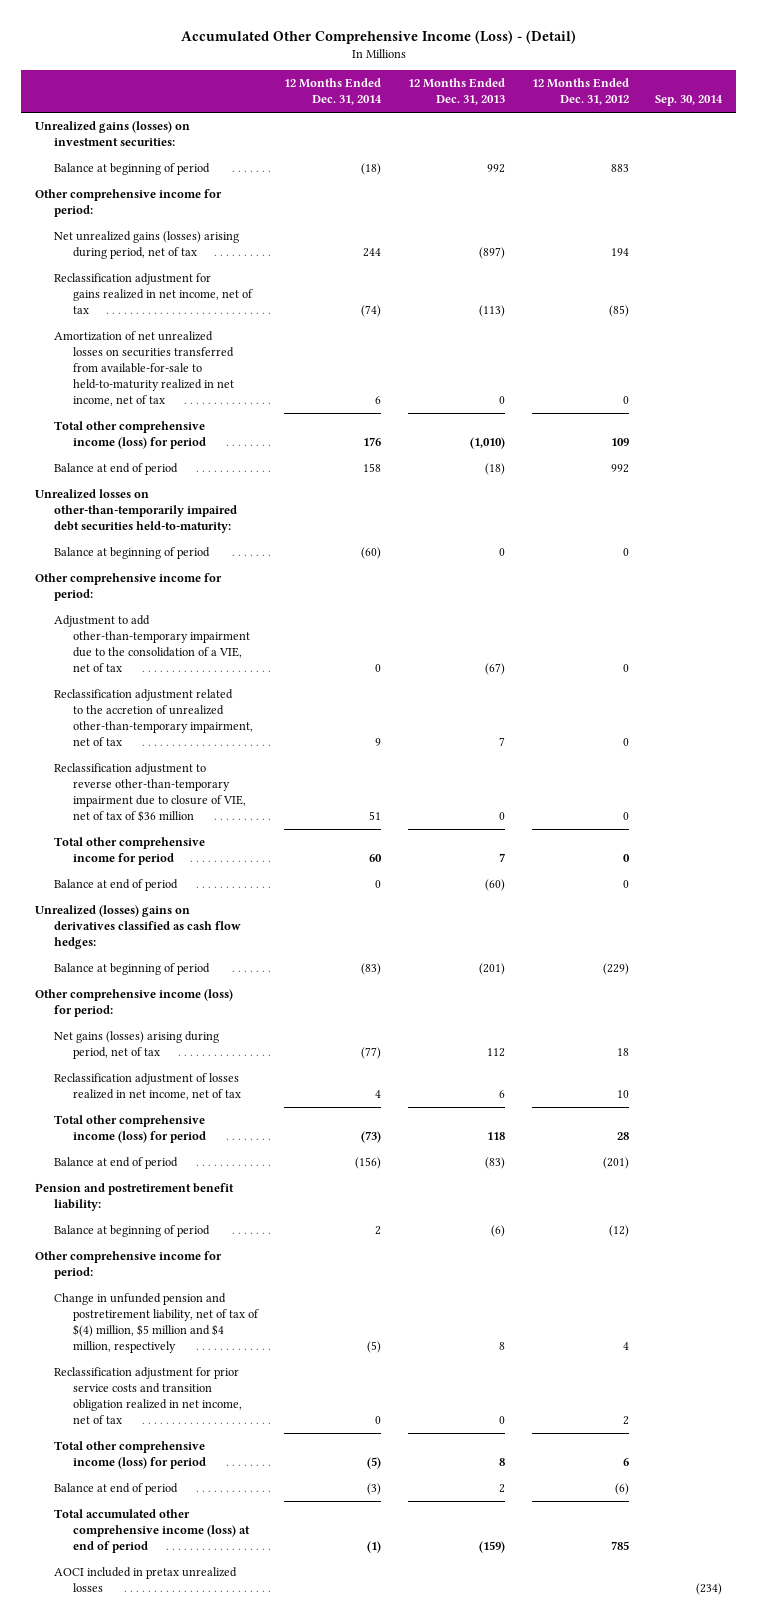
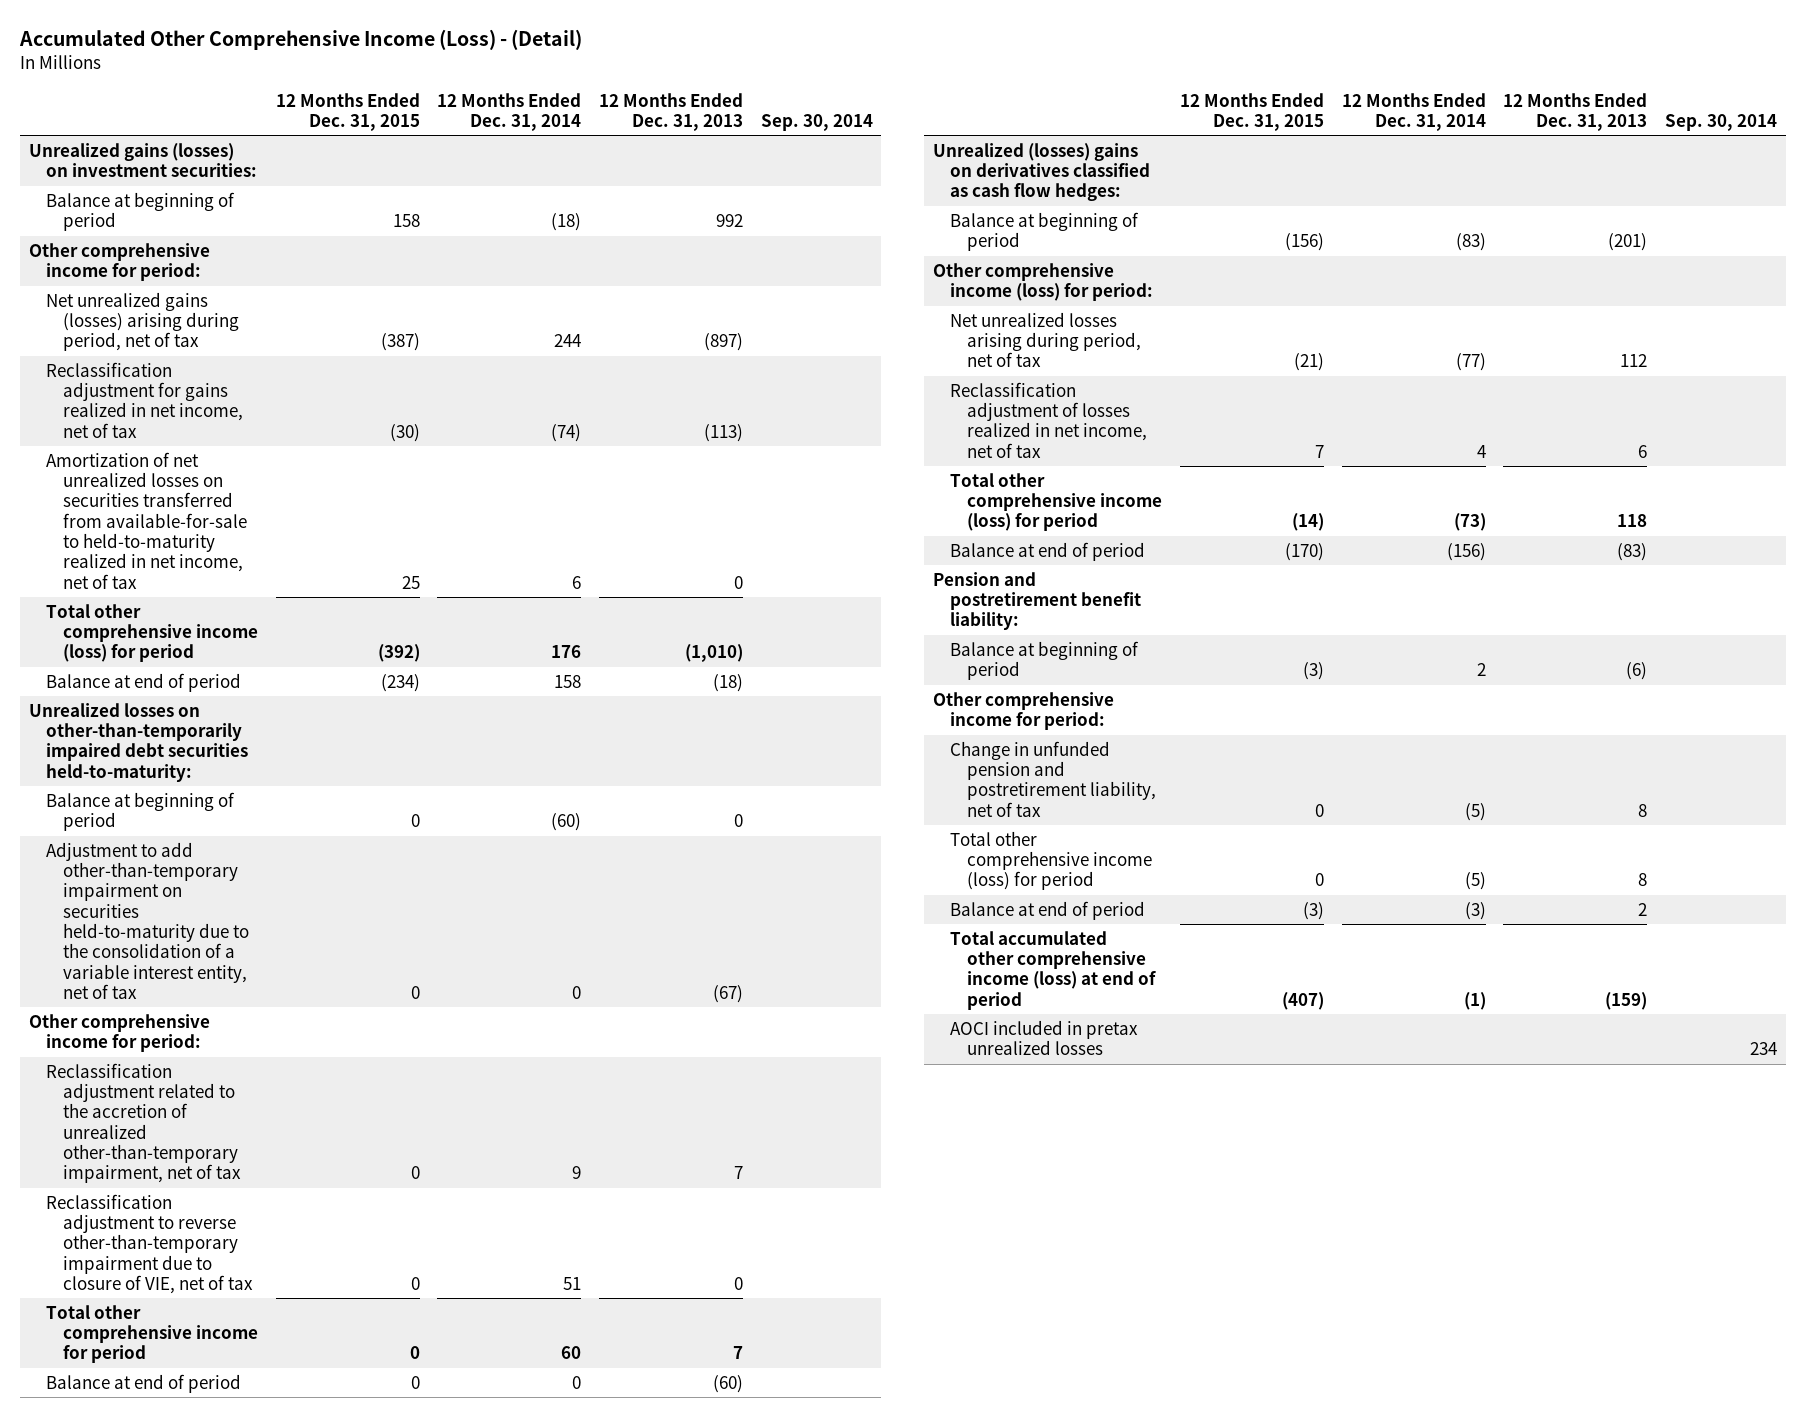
[531,78,629,106] 12 Months Ended Dec. 31, 2012 -> none
none -> [275,92,420,132] 12 Months Ended Dec. 31, 2015
none -> [45,841,250,999] Adjustment to add other-than-temporary impairment on securities held-to-maturity due to the consolidation of a variable interest entity, net of tax
[53,614,250,673] Adjustment to add other-than-temporary impairment due to the consolidation of a VIE, net of tax -> none
[53,762,246,823] Reclassification adjustment to reverse other-than-temporary impairment due to closure of VIE, net of tax of $36 million -> [45,1193,254,1295] Reclassification adjustment to reverse other-than-temporary impairment due to closure of VIE, net of tax
[53,1030,219,1060] Net gains (losses) arising during period, net of tax -> [949,311,1142,368] Net unrealized losses arising during period, net of tax
[53,1366,242,1425] Reclassification adjustment for prior service costs and transition obligation realized in net income, net of tax -> none
[53,1292,259,1354] Change in unfunded pension and postretirement liability, net of tax of $(4) million, $5 million and $4 million, respectively -> [949,740,1157,817] Change in unfunded pension and postretirement liability, net of tax
[696,1583,723,1596] (234) -> [1749,1042,1777,1056] 234

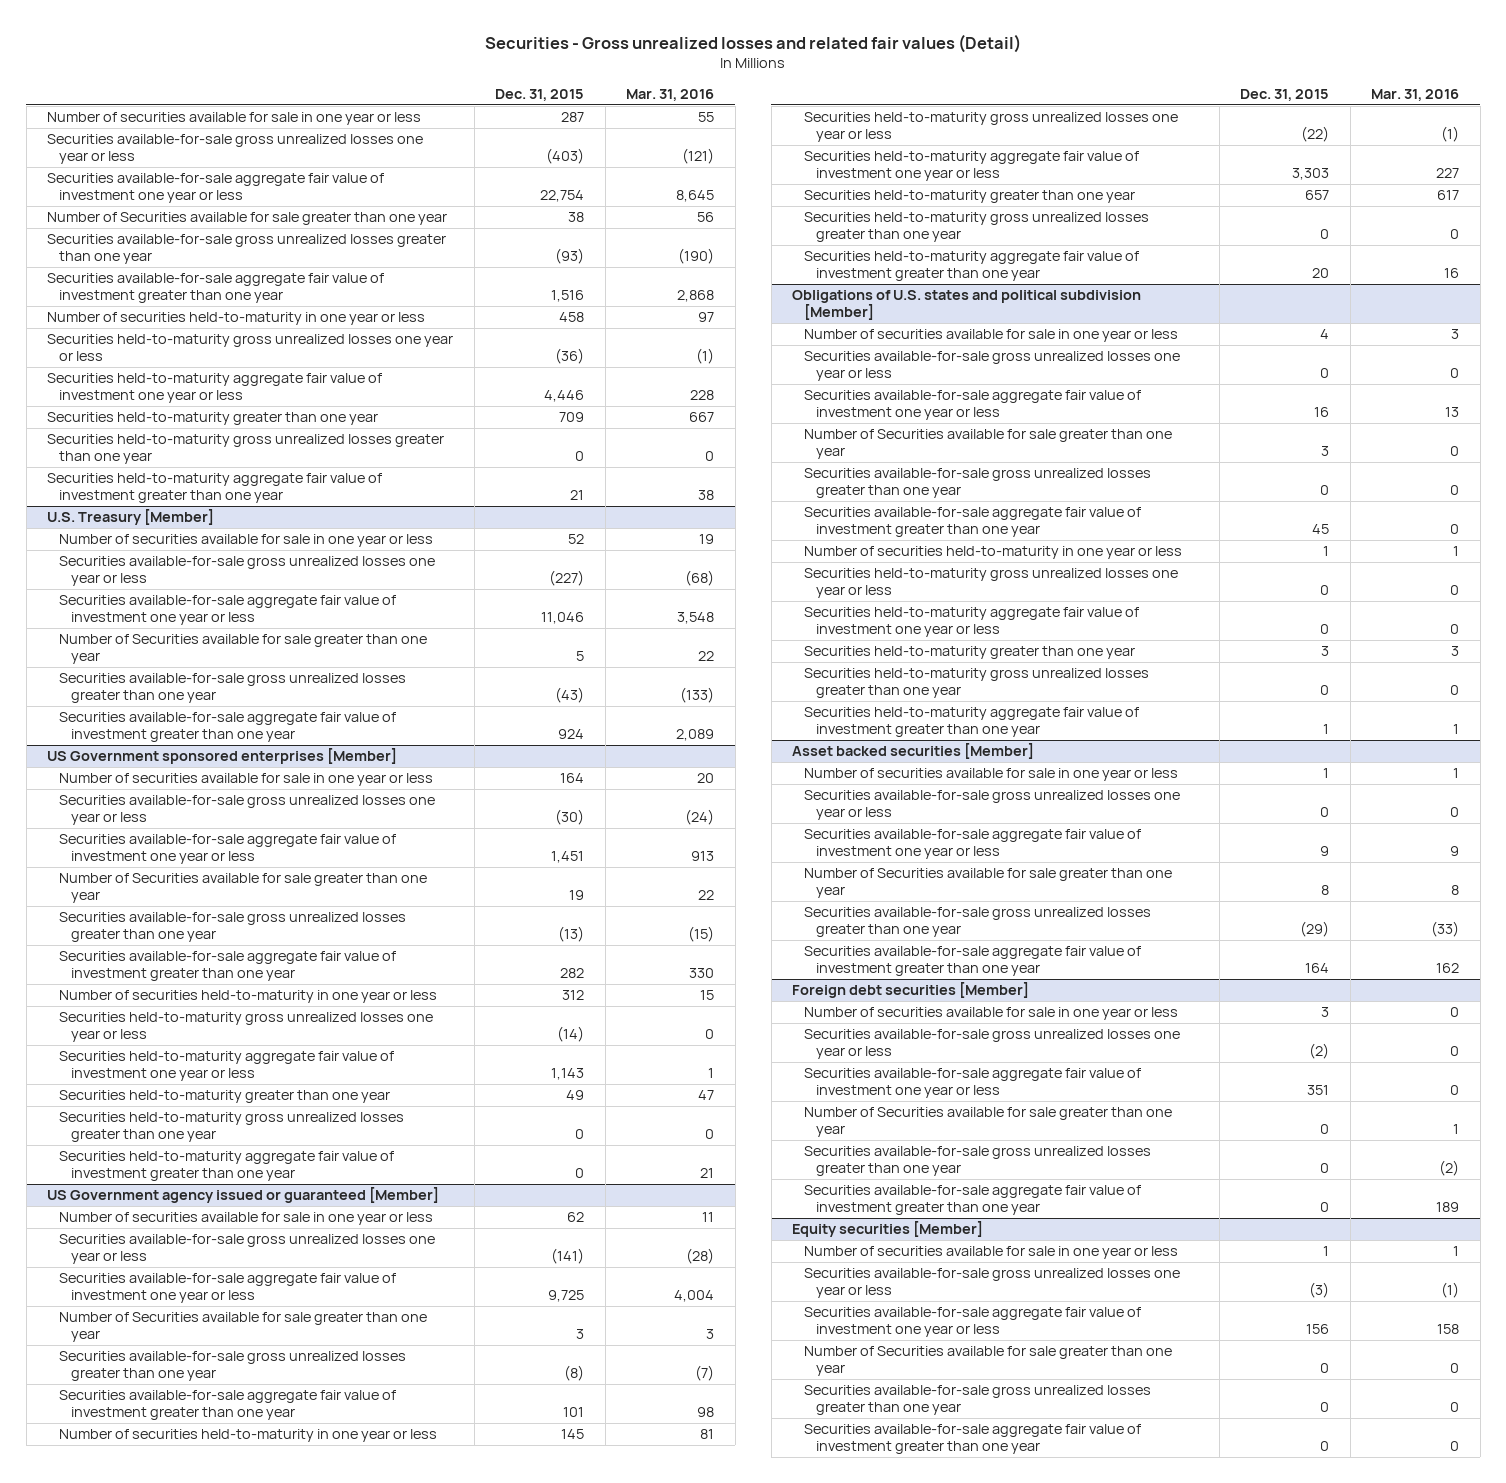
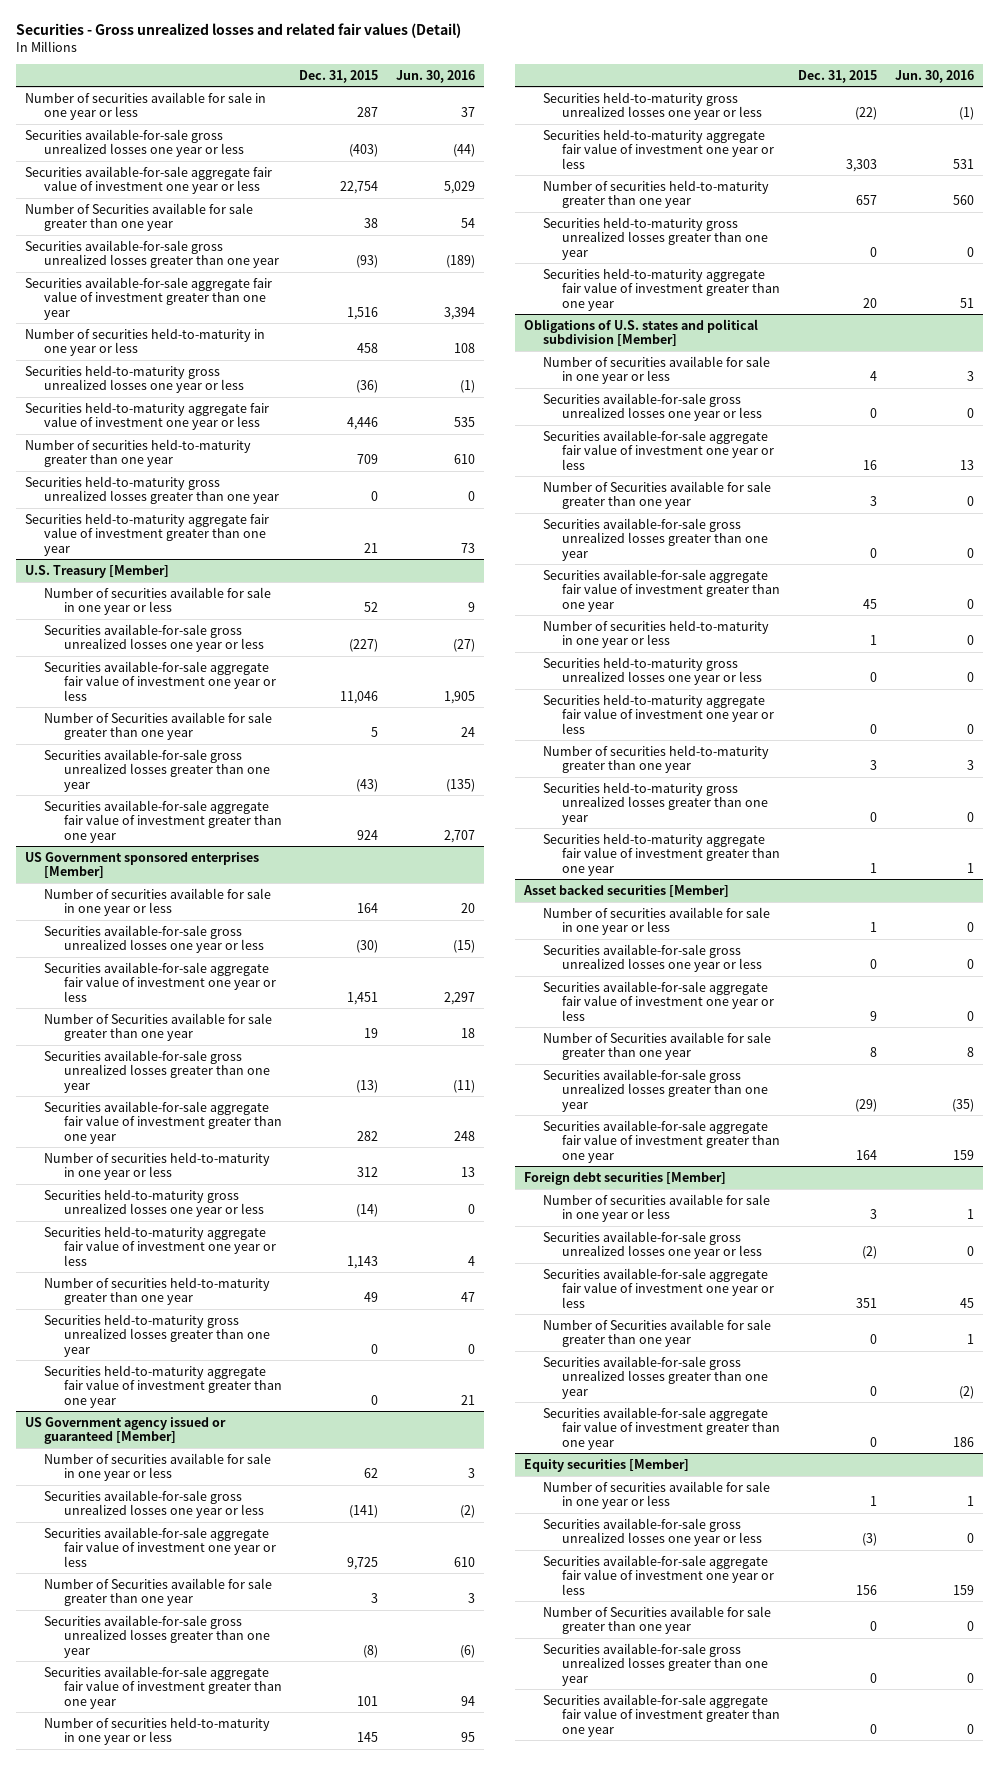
[626,88,715,101] Mar. 31, 2016 -> none
none -> [396,69,476,83] Jun. 30, 2016
[47,412,379,426] Securities held-to-maturity greater than one year -> [24,438,251,468] Number of securities held-to-maturity greater than one year
[58,1090,390,1104] Securities held-to-maturity greater than one year -> [44,1276,271,1306] Number of securities held-to-maturity greater than one year
[803,190,1135,204] Securities held-to-maturity greater than one year -> [543,179,770,209] Number of securities held-to-maturity greater than one year
[803,646,1135,660] Securities held-to-maturity greater than one year -> [543,744,770,774] Number of securities held-to-maturity greater than one year

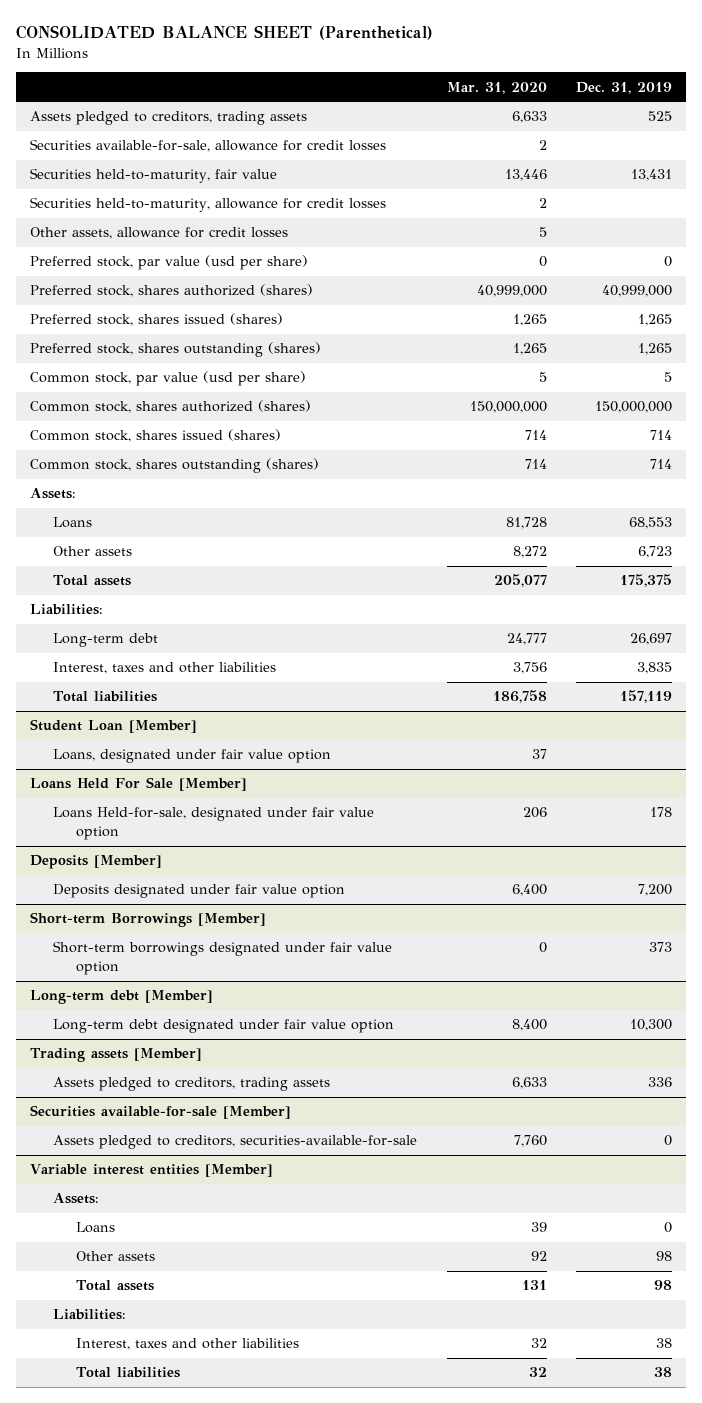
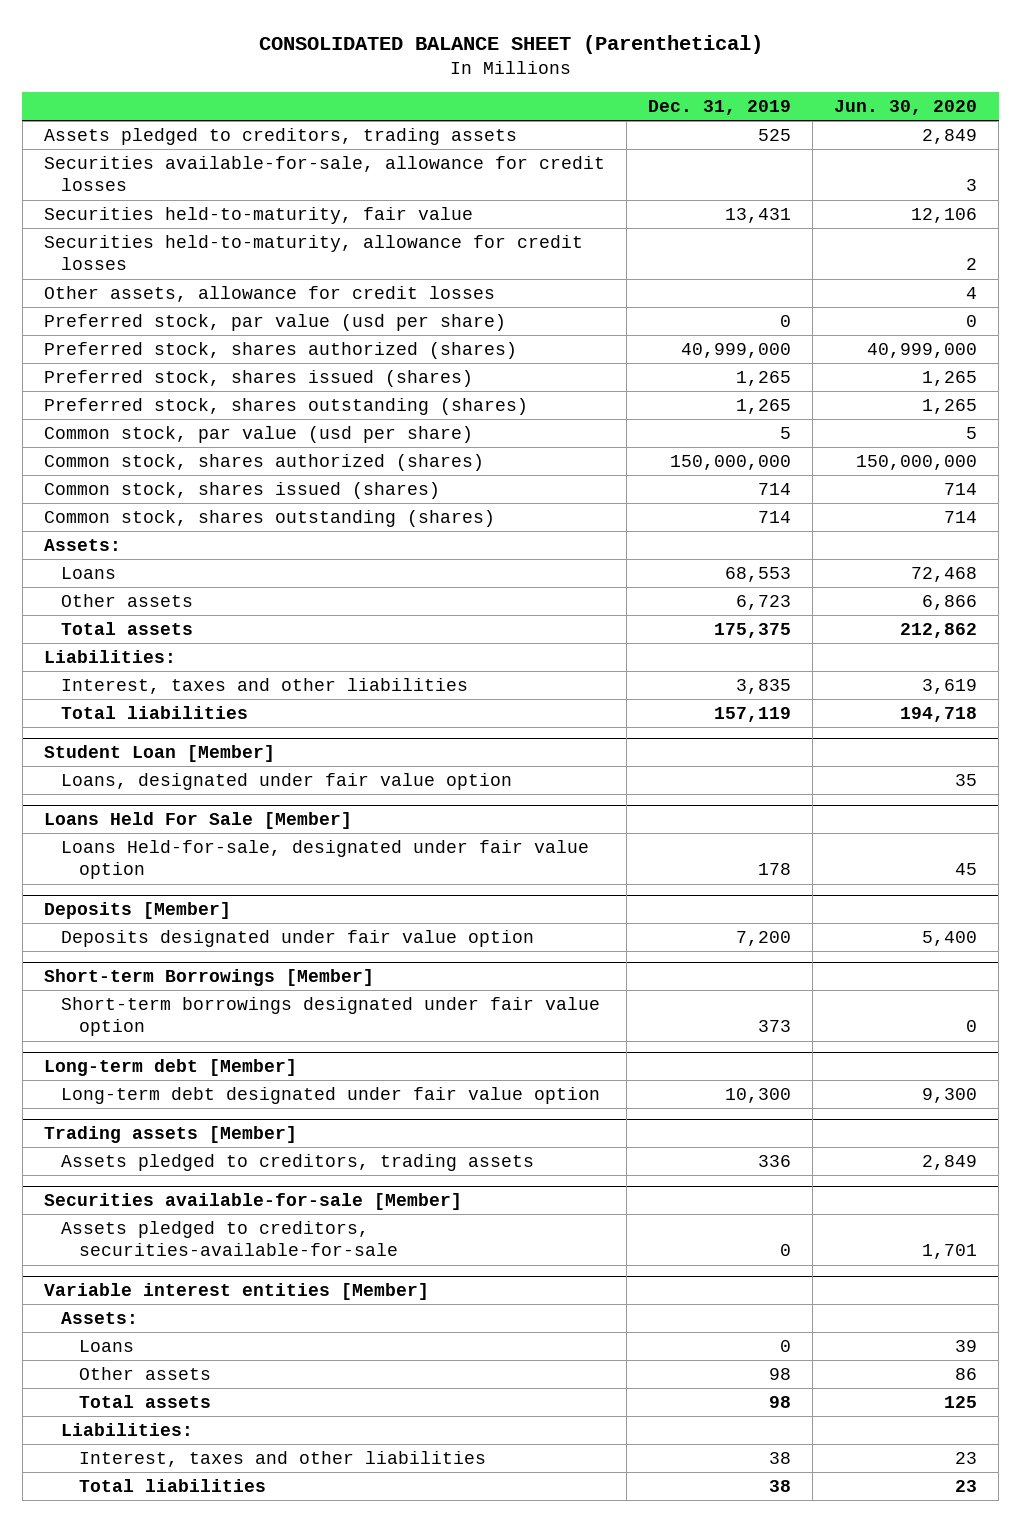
[446,81,547,94] Mar. 31, 2020 -> none
none -> [834,99,978,115] Jun. 30, 2020
[53,633,159,648] Long-term debt -> none

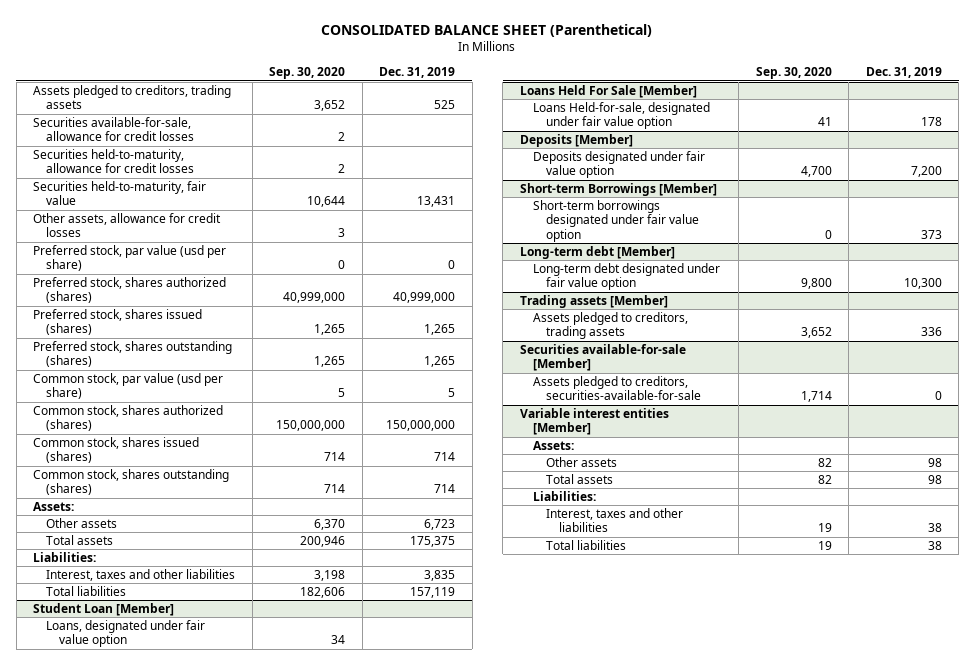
[834,99,978,115] Jun. 30, 2020 -> none
none -> [269,67,346,80] Sep. 30, 2020
[43,207,473,225] Securities held-to-maturity, fair value -> [33,180,207,206] Securities held-to-maturity, fair value
[61,567,117,580] Loans -> none
[78,1340,134,1353] Loans -> none

